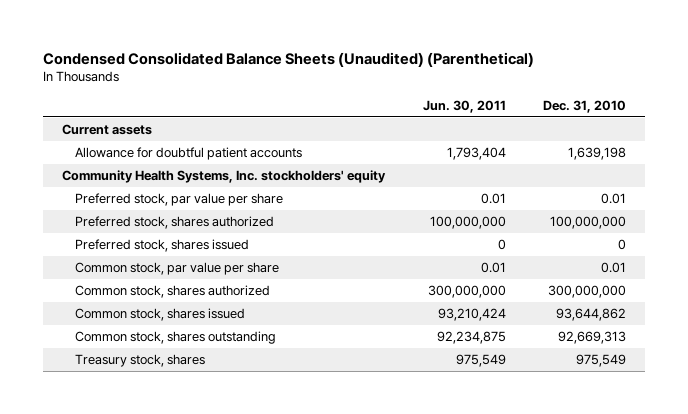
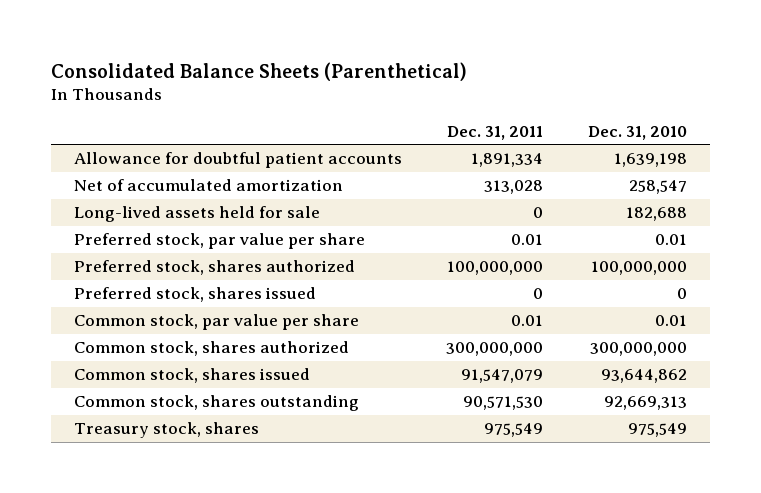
[43,51,535,67] Condensed Consolidated Balance Sheets (Unaudited) (Parenthetical) -> [51,61,468,81] Consolidated Balance Sheets (Parenthetical)
[422,100,506,114] Jun. 30, 2011 -> none
none -> [447,125,544,140] Dec. 31, 2011
[62,123,153,135] Current assets -> none
[62,169,387,183] Community Health Systems, Inc. stockholders' equity -> none
none -> [73,179,343,192] Net of accumulated amortization
none -> [73,206,320,223] Long-lived assets held for sale

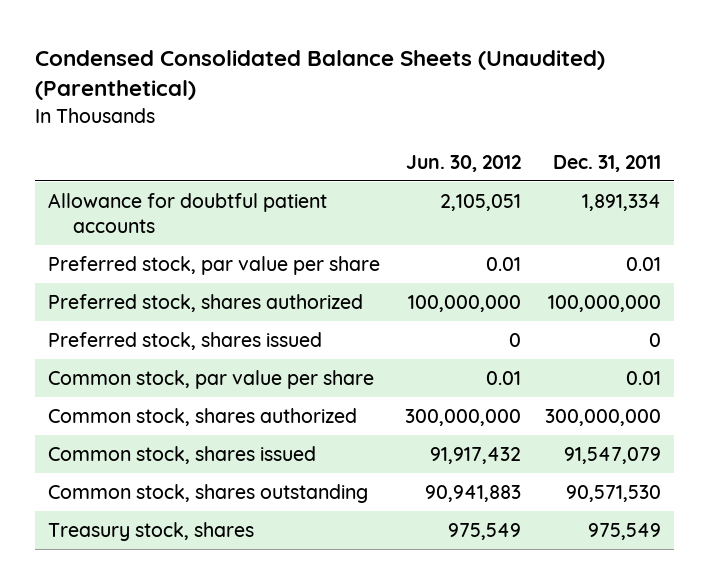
[51,61,468,81] Consolidated Balance Sheets (Parenthetical) -> [35,49,606,101] Condensed Consolidated Balance Sheets (Unaudited) (Parenthetical)
[588,125,688,140] Dec. 31, 2010 -> none
none -> [405,154,521,172] Jun. 30, 2012
[73,179,343,192] Net of accumulated amortization -> none
[73,206,320,223] Long-lived assets held for sale -> none

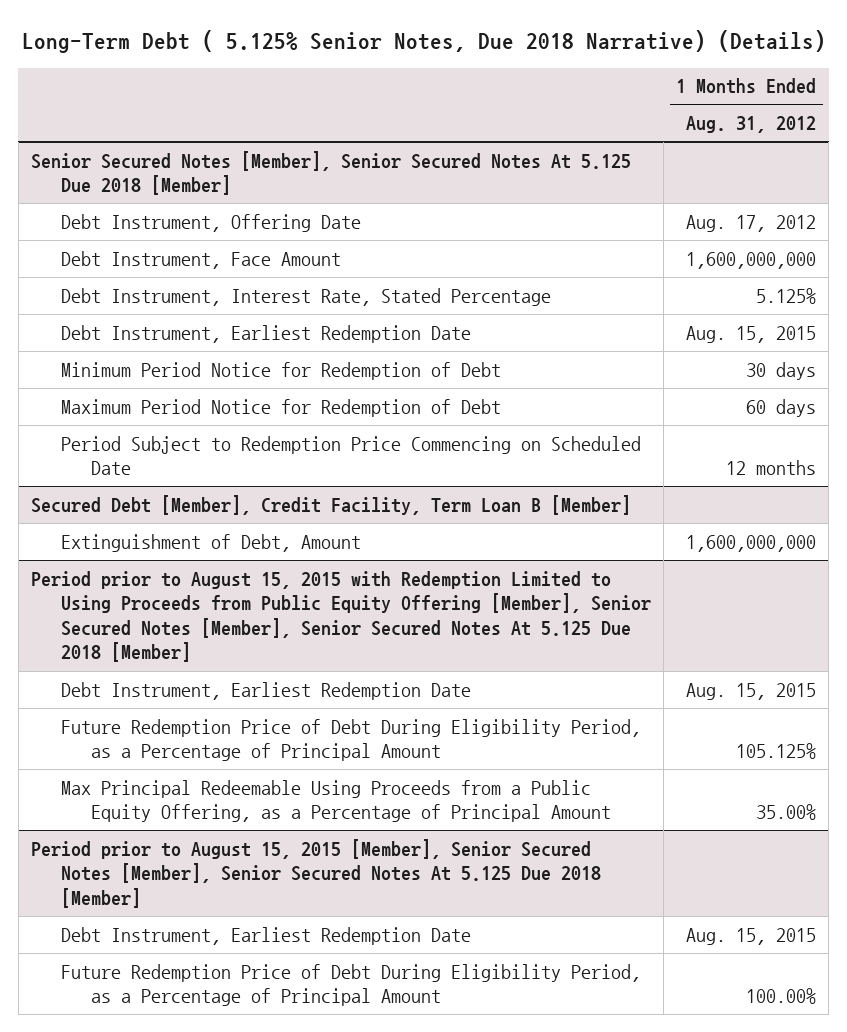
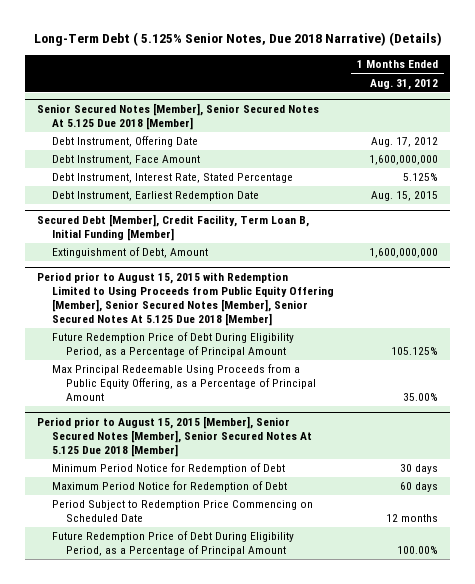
[61,361,502,380] Minimum Period Notice for Redemption of Debt -> none
[61,398,502,417] Maximum Period Notice for Redemption of Debt -> none
[61,435,642,476] Period Subject to Redemption Price Commencing on Scheduled Date -> none
[30,494,631,515] Secured Debt [Member], Credit Facility, Term Loan B [Member] -> [37,214,310,241] Secured Debt [Member], Credit Facility, Term Loan B, Initial Funding [Member]
[61,681,472,700] Debt Instrument, Earliest Redemption Date -> none
[61,926,472,945] Debt Instrument, Earliest Redemption Date -> none
none -> [51,463,285,475] Minimum Period Notice for Redemption of Debt
none -> [51,481,287,493] Maximum Period Notice for Redemption of Debt
none -> [51,500,313,523] Period Subject to Redemption Price Commencing on Scheduled Date

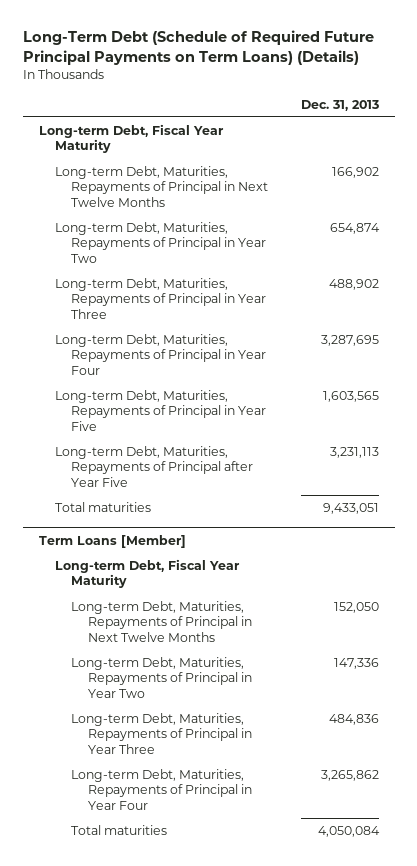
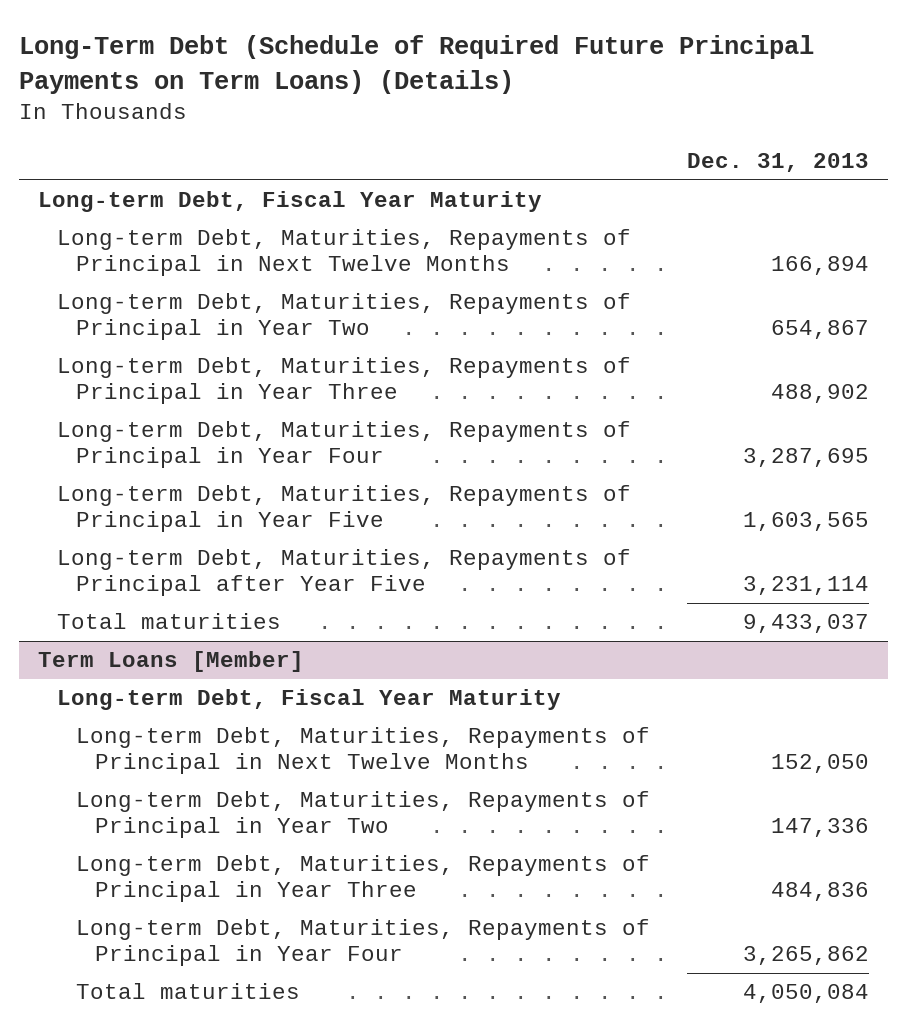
[331,167,379,179] 166,902 -> [771,256,870,276] 166,894
[329,223,380,235] 654,874 -> [771,320,870,340] 654,867
[329,447,379,459] 3,231,113 -> [743,576,870,596] 3,231,114
[322,503,379,515] 9,433,051 -> [743,614,870,634] 9,433,037

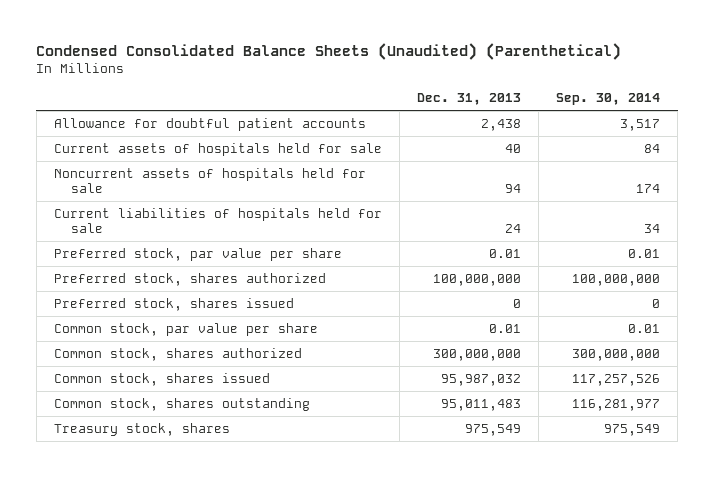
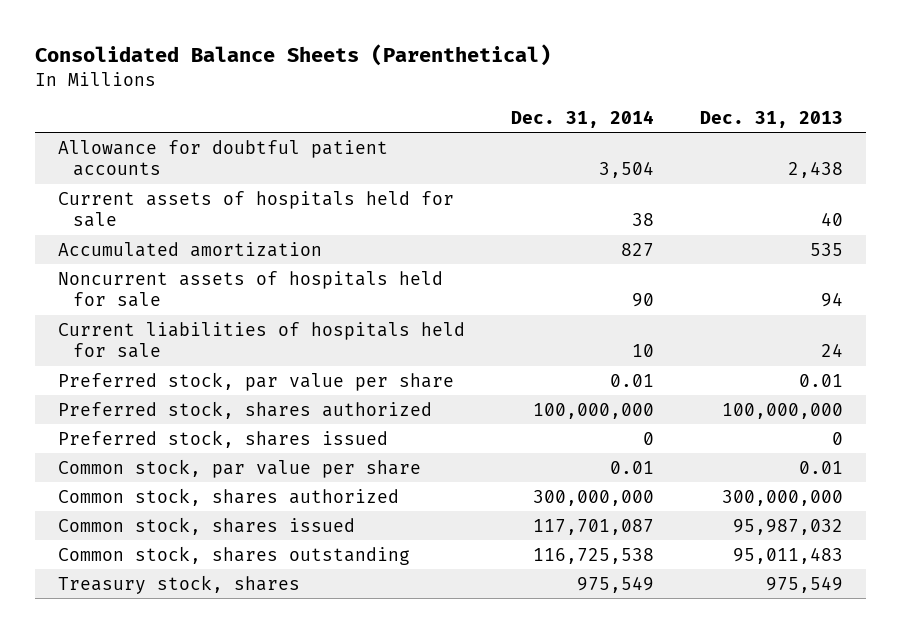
[36,42,622,60] Condensed Consolidated Balance Sheets (Unaudited) (Parenthetical) -> [35,44,552,67] Consolidated Balance Sheets (Parenthetical)
[556,93,661,106] Sep. 30, 2014 -> none
none -> [510,109,654,128] Dec. 31, 2014
none -> [58,241,323,257] Accumulated amortization

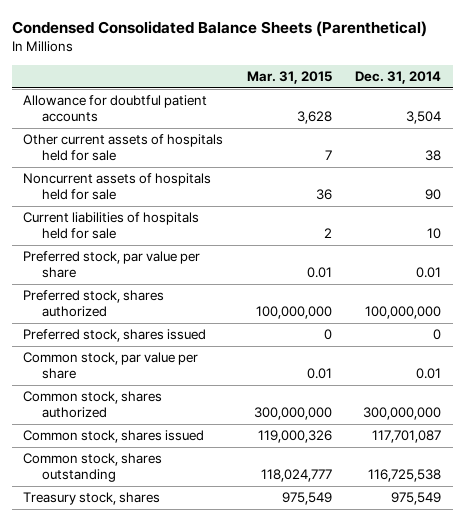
[35,44,552,67] Consolidated Balance Sheets (Parenthetical) -> [11,20,427,37] Condensed Consolidated Balance Sheets (Parenthetical)
[699,110,843,128] Dec. 31, 2013 -> none
none -> [246,70,332,84] Mar. 31, 2015
[58,241,323,257] Accumulated amortization -> none
[58,190,455,228] Current assets of hospitals held for sale -> [23,134,224,162] Other current assets of hospitals held for sale

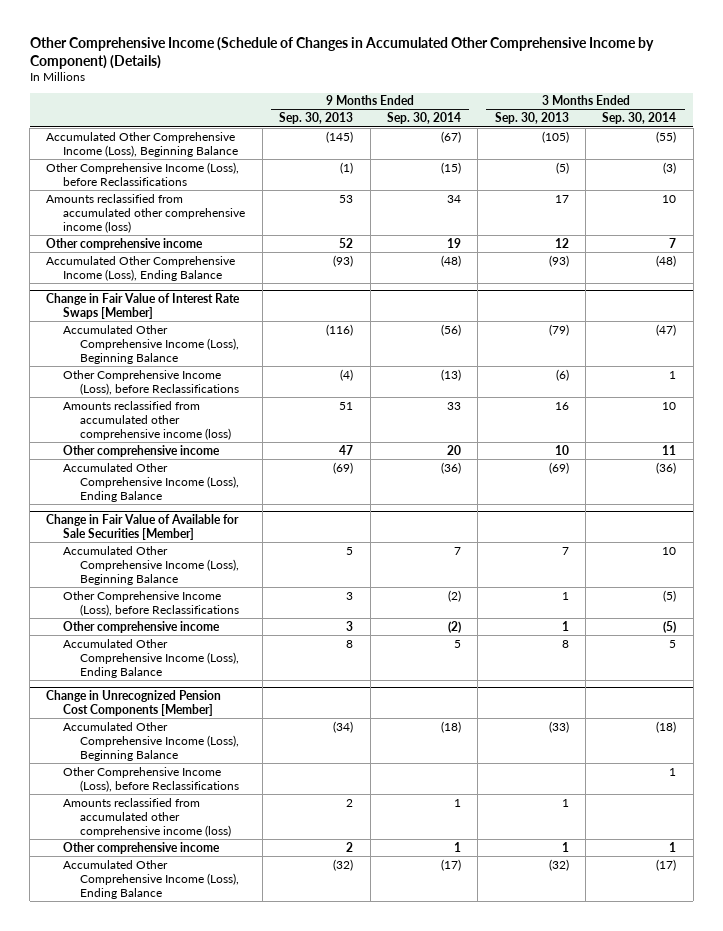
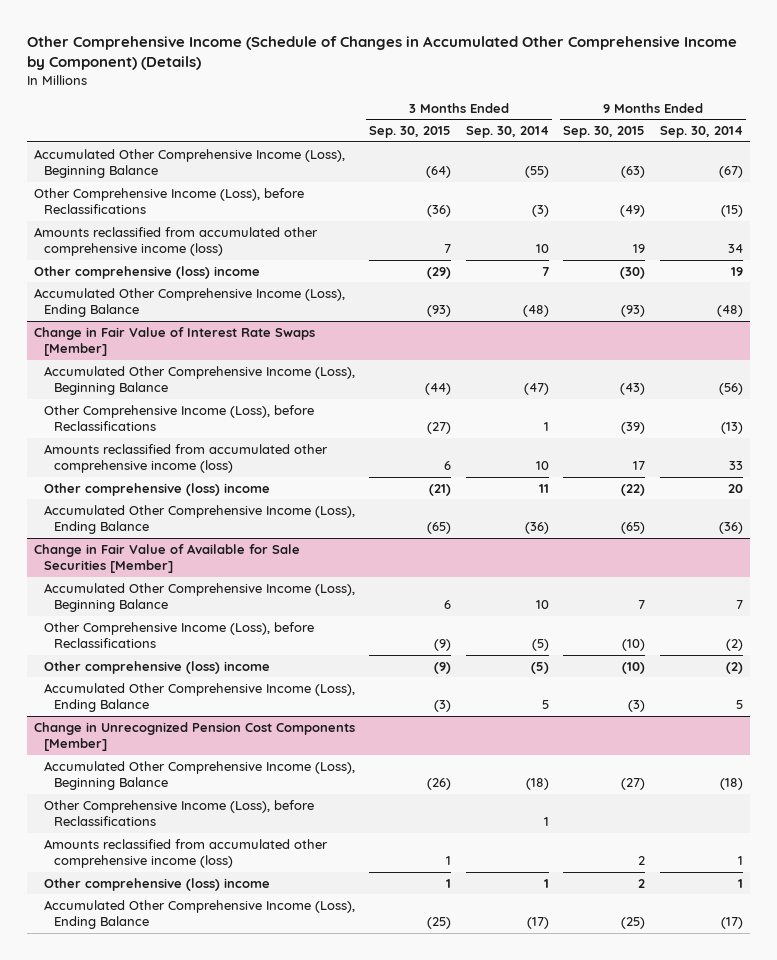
[279,112,354,125] Sep. 30, 2013 -> none
[494,112,569,125] Sep. 30, 2013 -> none
none -> [369,126,452,139] Sep. 30, 2015
none -> [563,126,646,139] Sep. 30, 2015
[46,237,204,250] Other comprehensive income -> [34,265,261,279] Other comprehensive (loss) income
[63,444,221,457] Other comprehensive income -> [43,482,270,496] Other comprehensive (loss) income
[63,620,221,633] Other comprehensive income -> [43,660,270,674] Other comprehensive (loss) income
[63,841,221,854] Other comprehensive income -> [43,877,270,891] Other comprehensive (loss) income

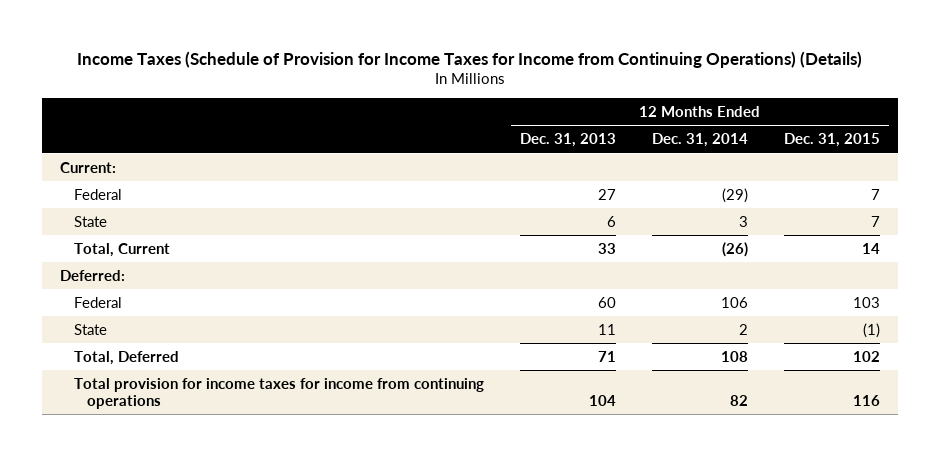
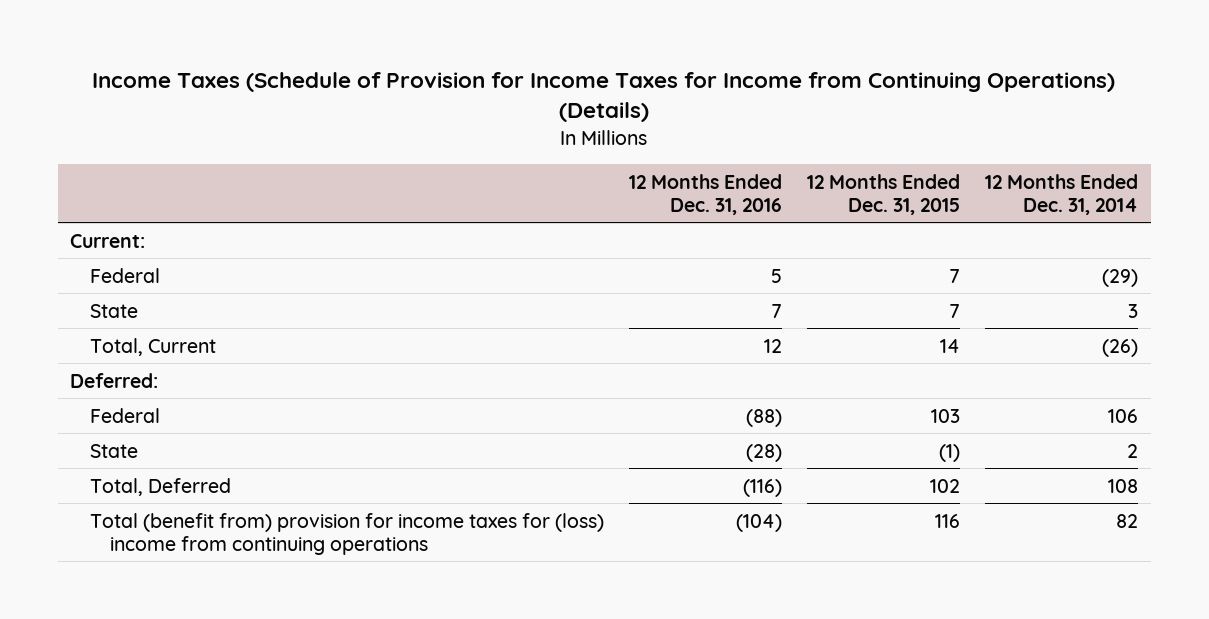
[519,133,616,148] Dec. 31, 2013 -> none
none -> [629,173,783,215] 12 Months Ended Dec. 31, 2016
[73,377,484,409] Total provision for income taxes for income from continuing operations -> [90,512,605,555] Total (benefit from) provision for income taxes for (loss) income from continuing operations

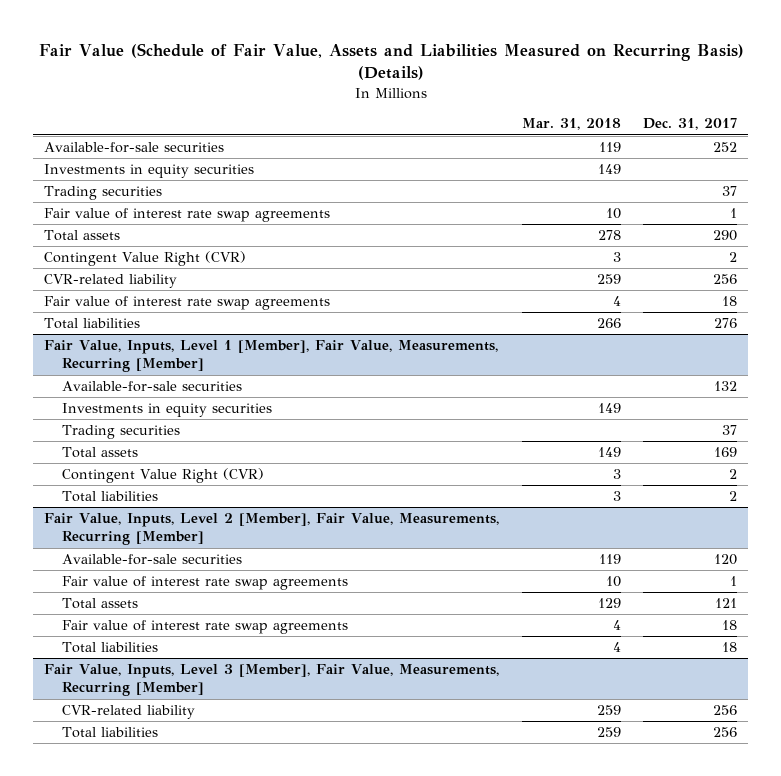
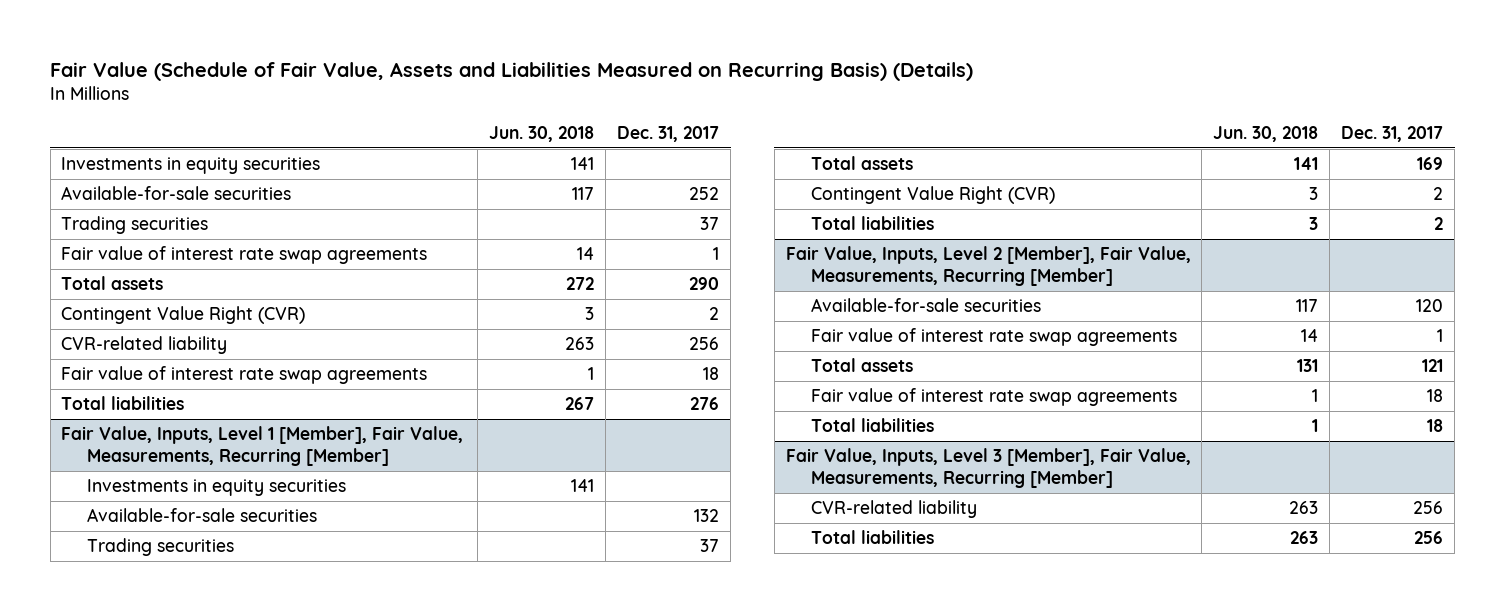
[521,118,621,131] Mar. 31, 2018 -> none
none -> [489,125,595,142] Jun. 30, 2018
[44,142,225,154] Available-for-sale securities -> [61,186,292,201] Available-for-sale securities
[61,381,242,393] Available-for-sale securities -> [86,508,317,523] Available-for-sale securities

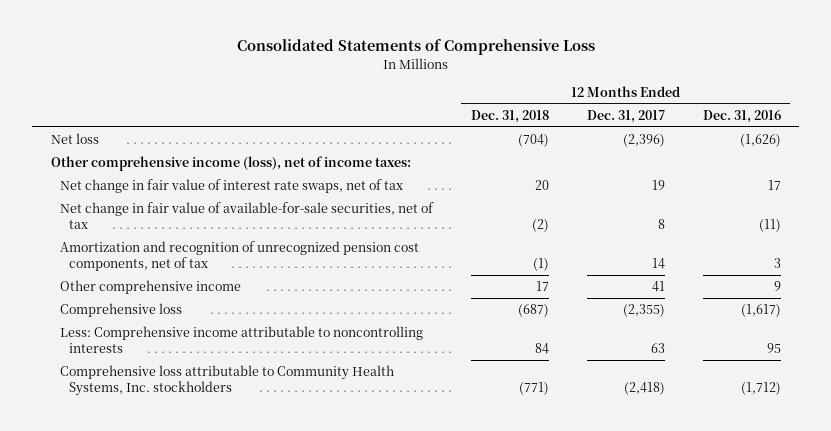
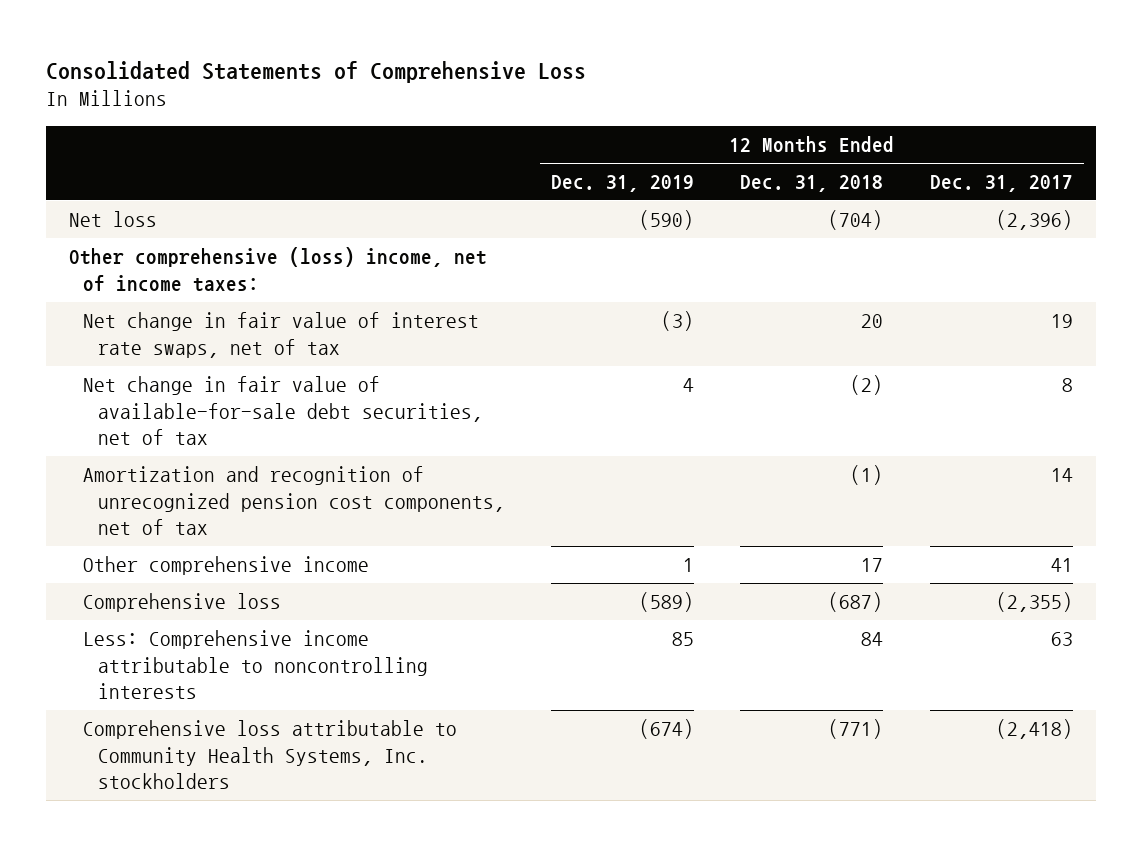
[702,109,781,123] Dec. 31, 2016 -> none
none -> [551,175,695,193] Dec. 31, 2019
[50,155,411,171] Other comprehensive income (loss), net of income taxes: -> [68,247,487,292] Other comprehensive (loss) income, net of income taxes:
[60,201,435,230] Net change in fair value of available-for-sale securities, net of tax -> [83,376,483,446] Net change in fair value of available-for-sale debt securities, net of tax

